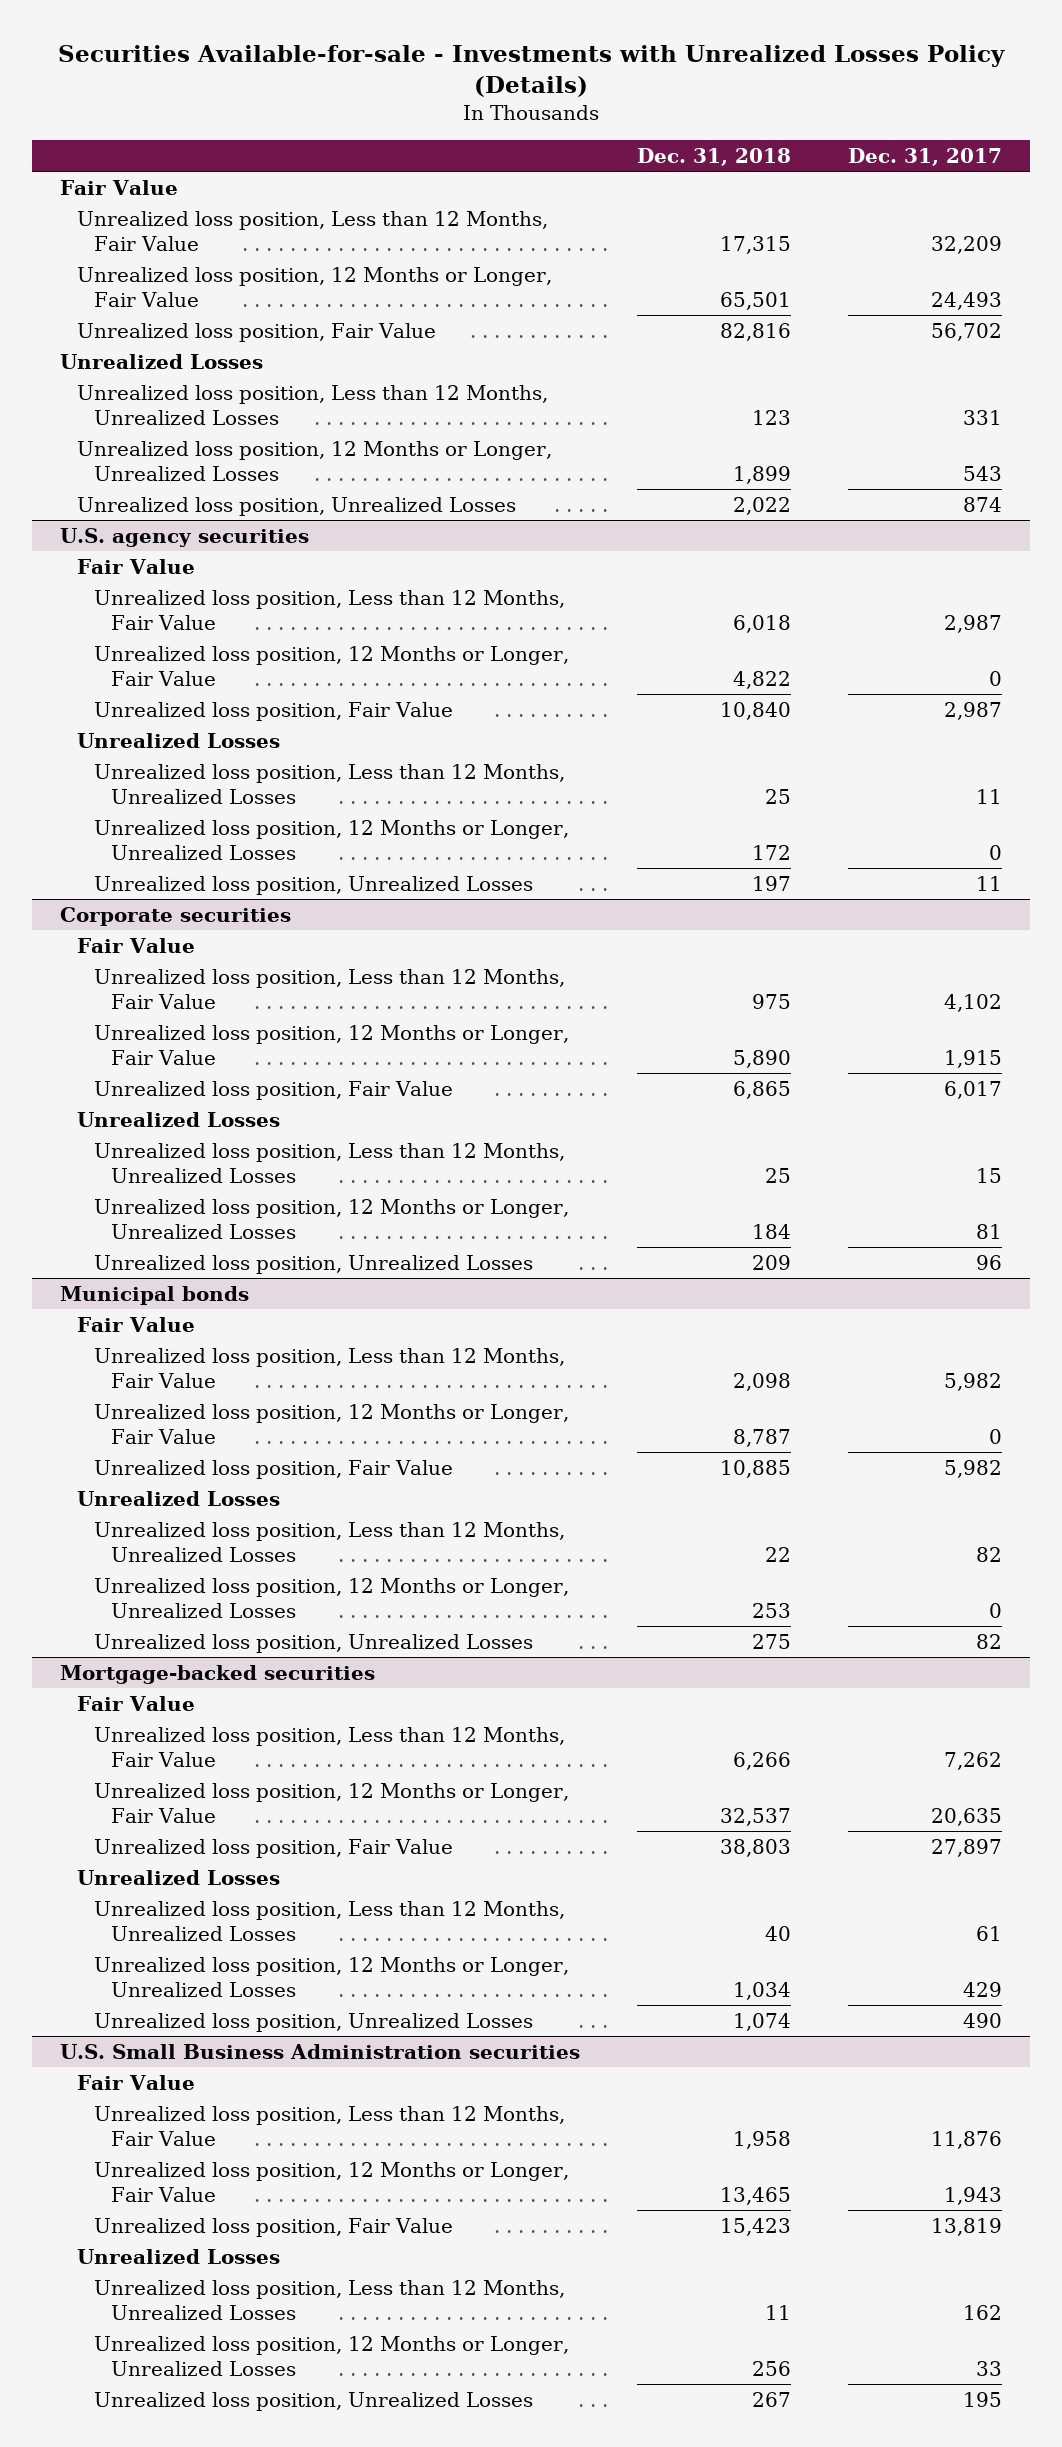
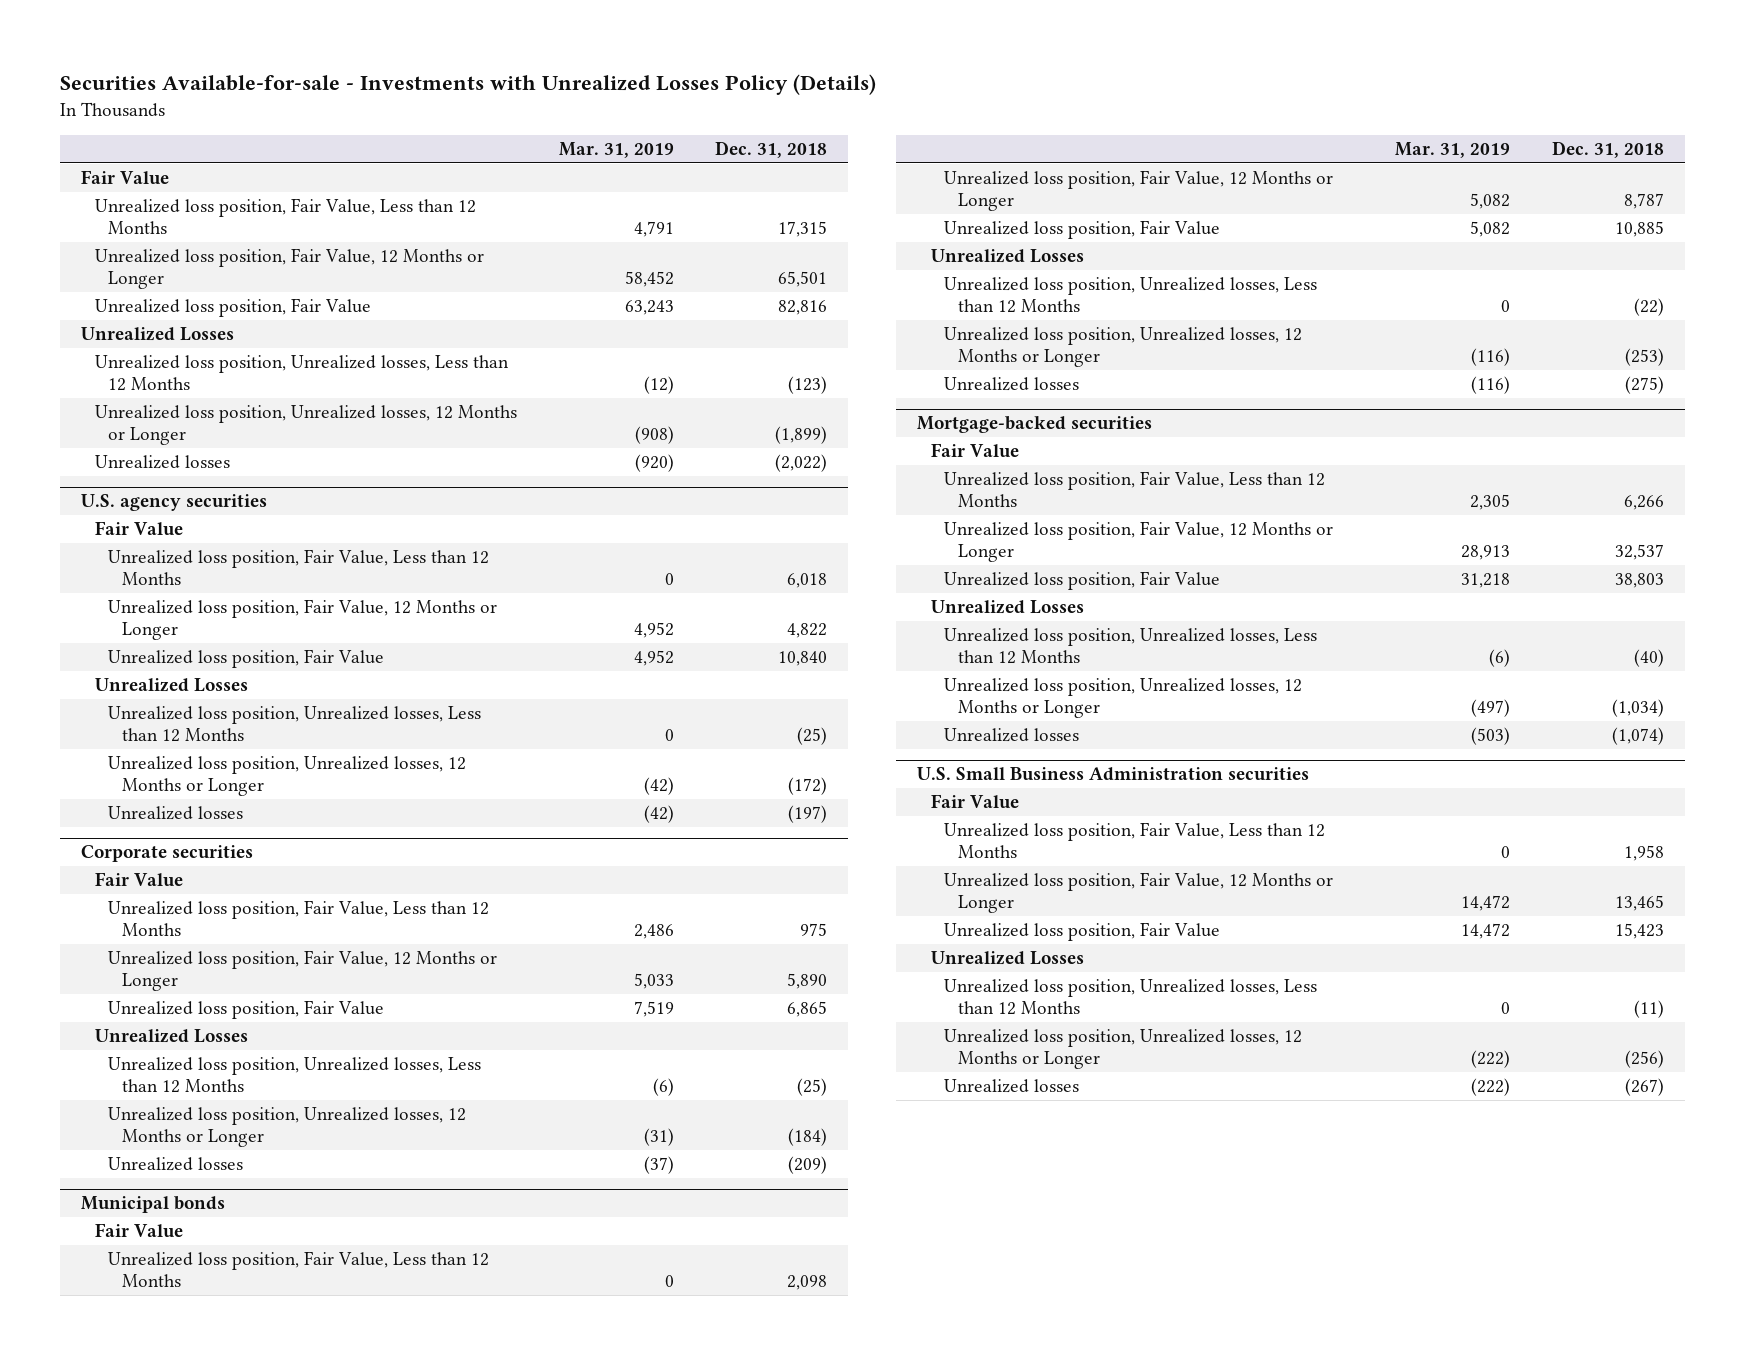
[847,147,1002,166] Dec. 31, 2017 -> none
none -> [558,142,674,159] Mar. 31, 2019
[77,210,549,251] Unrealized loss position, Less than 12 Months, Fair Value -> [94,198,476,235] Unrealized loss position, Fair Value, Less than 12 Months
[77,266,553,307] Unrealized loss position, 12 Months or Longer, Fair Value -> [94,248,484,290] Unrealized loss position, Fair Value, 12 Months or Longer
[77,384,549,425] Unrealized loss position, Less than 12 Months, Unrealized Losses -> [94,355,509,392] Unrealized loss position, Unrealized losses, Less than 12 Months
[751,409,791,425] 123 -> [788,376,828,395] (123)
[77,440,553,481] Unrealized loss position, 12 Months or Longer, Unrealized Losses -> [94,405,517,446] Unrealized loss position, Unrealized losses, 12 Months or Longer
[732,465,791,484] 1,899 -> [775,426,828,445] (1,899)
[77,496,517,516] Unrealized loss position, Unrealized Losses -> [94,455,230,470] Unrealized losses
[732,496,791,515] 2,022 -> [775,454,828,473] (2,022)
[93,589,565,630] Unrealized loss position, Less than 12 Months, Fair Value -> [108,549,490,586] Unrealized loss position, Fair Value, Less than 12 Months
[93,645,569,686] Unrealized loss position, 12 Months or Longer, Fair Value -> [108,599,498,641] Unrealized loss position, Fair Value, 12 Months or Longer
[93,763,565,804] Unrealized loss position, Less than 12 Months, Unrealized Losses -> [108,706,482,743] Unrealized loss position, Unrealized losses, Less than 12 Months
[764,788,791,804] 25 -> [797,727,828,746] (25)
[93,819,569,860] Unrealized loss position, 12 Months or Longer, Unrealized Losses -> [108,756,467,797] Unrealized loss position, Unrealized losses, 12 Months or Longer
[751,844,791,860] 172 -> [788,777,828,796] (172)
[93,875,533,895] Unrealized loss position, Unrealized Losses -> [108,806,244,821] Unrealized losses
[751,875,791,891] 197 -> [788,805,828,824] (197)
[93,968,565,1009] Unrealized loss position, Less than 12 Months, Fair Value -> [108,900,490,937] Unrealized loss position, Fair Value, Less than 12 Months
[93,1024,569,1065] Unrealized loss position, 12 Months or Longer, Fair Value -> [108,950,498,992] Unrealized loss position, Fair Value, 12 Months or Longer
[93,1142,565,1183] Unrealized loss position, Less than 12 Months, Unrealized Losses -> [108,1057,482,1094] Unrealized loss position, Unrealized losses, Less than 12 Months
[764,1167,791,1183] 25 -> [797,1078,828,1097] (25)
[93,1198,569,1239] Unrealized loss position, 12 Months or Longer, Unrealized Losses -> [108,1107,467,1148] Unrealized loss position, Unrealized losses, 12 Months or Longer
[751,1223,791,1239] 184 -> [788,1128,828,1147] (184)
[93,1254,533,1274] Unrealized loss position, Unrealized Losses -> [108,1157,244,1172] Unrealized losses
[751,1254,791,1270] 209 -> [788,1156,828,1175] (209)
[93,1347,565,1388] Unrealized loss position, Less than 12 Months, Fair Value -> [108,1251,490,1288] Unrealized loss position, Fair Value, Less than 12 Months
[93,1403,569,1444] Unrealized loss position, 12 Months or Longer, Fair Value -> [944,170,1334,212] Unrealized loss position, Fair Value, 12 Months or Longer
[93,1521,565,1562] Unrealized loss position, Less than 12 Months, Unrealized Losses -> [944,277,1318,314] Unrealized loss position, Unrealized losses, Less than 12 Months
[764,1546,791,1562] 22 -> [1633,298,1664,317] (22)
[93,1577,569,1618] Unrealized loss position, 12 Months or Longer, Unrealized Losses -> [944,327,1303,368] Unrealized loss position, Unrealized losses, 12 Months or Longer
[751,1602,791,1618] 253 -> [1624,348,1664,367] (253)
[93,1633,533,1653] Unrealized loss position, Unrealized Losses -> [944,377,1080,392] Unrealized losses
[751,1633,791,1649] 275 -> [1624,376,1664,395] (275)
[93,1726,565,1767] Unrealized loss position, Less than 12 Months, Fair Value -> [944,471,1326,508] Unrealized loss position, Fair Value, Less than 12 Months
[93,1782,569,1823] Unrealized loss position, 12 Months or Longer, Fair Value -> [944,521,1334,563] Unrealized loss position, Fair Value, 12 Months or Longer
[93,1900,565,1941] Unrealized loss position, Less than 12 Months, Unrealized Losses -> [944,628,1318,665] Unrealized loss position, Unrealized losses, Less than 12 Months
[764,1925,791,1941] 40 -> [1633,649,1664,668] (40)
[93,1956,569,1997] Unrealized loss position, 12 Months or Longer, Unrealized Losses -> [944,678,1303,719] Unrealized loss position, Unrealized losses, 12 Months or Longer
[732,1981,791,2000] 1,034 -> [1611,699,1664,718] (1,034)
[93,2012,533,2032] Unrealized loss position, Unrealized Losses -> [944,728,1080,743] Unrealized losses
[732,2012,791,2031] 1,074 -> [1611,727,1664,746] (1,074)
[93,2105,565,2146] Unrealized loss position, Less than 12 Months, Fair Value -> [944,822,1326,859] Unrealized loss position, Fair Value, Less than 12 Months
[93,2161,569,2202] Unrealized loss position, 12 Months or Longer, Fair Value -> [944,872,1334,914] Unrealized loss position, Fair Value, 12 Months or Longer
[93,2279,565,2320] Unrealized loss position, Less than 12 Months, Unrealized Losses -> [944,979,1318,1016] Unrealized loss position, Unrealized losses, Less than 12 Months
[764,2304,791,2320] 11 -> [1633,1000,1664,1019] (11)
[93,2335,569,2376] Unrealized loss position, 12 Months or Longer, Unrealized Losses -> [944,1029,1303,1070] Unrealized loss position, Unrealized losses, 12 Months or Longer
[751,2360,791,2376] 256 -> [1624,1050,1664,1069] (256)
[93,2391,533,2411] Unrealized loss position, Unrealized Losses -> [944,1079,1080,1094] Unrealized losses
[751,2391,791,2407] 267 -> [1624,1078,1664,1097] (267)

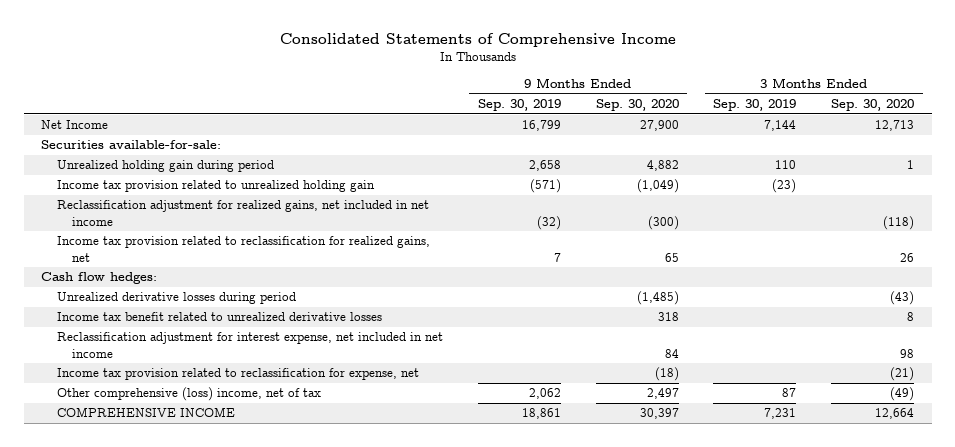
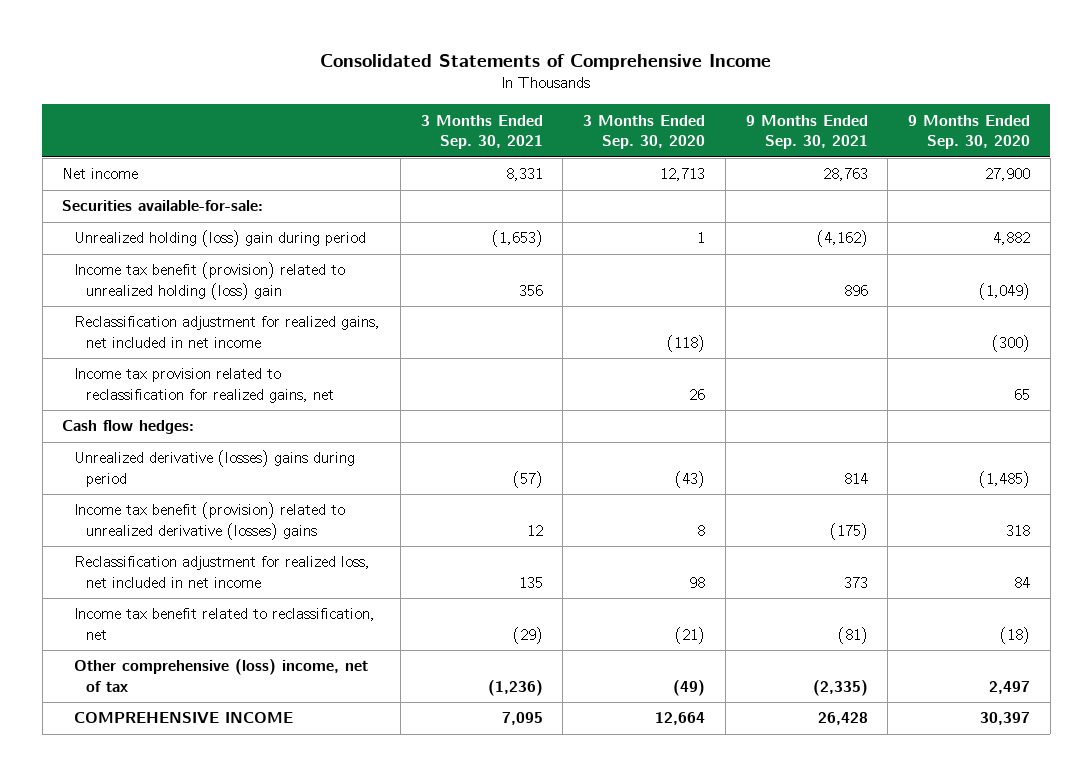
[477,99,561,112] Sep. 30, 2019 -> none
[713,99,797,112] Sep. 30, 2019 -> none
none -> [420,114,543,150] 3 Months Ended Sep. 30, 2021
none -> [745,114,868,150] 9 Months Ended Sep. 30, 2021
[41,120,109,130] Net Income -> [62,168,139,180] Net income
[56,160,274,173] Unrealized holding gain during period -> [74,230,367,248] Unrealized holding (loss) gain during period
[56,180,375,193] Income tax provision related to unrealized holding gain -> [74,262,346,300] Income tax benefit (provision) related to unrealized holding (loss) gain
[56,292,296,305] Unrealized derivative losses during period -> [74,450,356,487] Unrealized derivative (losses) gains during period
[56,312,382,322] Income tax benefit related to unrealized derivative losses -> [74,502,346,540] Income tax benefit (provision) related to unrealized derivative (losses) gains
[56,332,443,358] Reclassification adjustment for interest expense, net included in net income -> [74,556,371,588] Reclassification adjustment for realized loss, net included in net income
[56,368,419,381] Income tax provision related to reclassification for expense, net -> [74,608,376,640] Income tax benefit related to reclassification, net

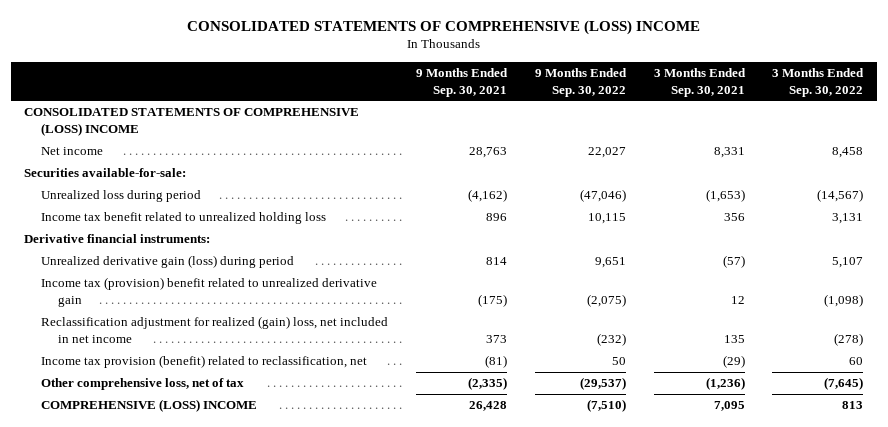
[320,53,772,70] Consolidated Statements of Comprehensive Income -> [186,19,700,35] CONSOLIDATED STATEMENTS OF COMPREHENSIVE (LOSS) INCOME
[583,114,706,150] 3 Months Ended Sep. 30, 2020 -> none
[907,114,1030,150] 9 Months Ended Sep. 30, 2020 -> none
none -> [534,67,627,97] 9 Months Ended Sep. 30, 2022
none -> [772,67,865,97] 3 Months Ended Sep. 30, 2022
none -> [24,108,360,136] CONSOLIDATED STATEMENTS OF COMPREHENSIVE (LOSS) INCOME
[74,316,381,348] Reclassification adjustment for realized gains, net included in net income -> none
[74,368,335,403] Income tax provision related to reclassification for realized gains, net -> none
[62,420,195,435] Cash flow hedges: -> none
[74,230,367,248] Unrealized holding (loss) gain during period -> [41,190,202,203] Unrealized loss during period
[74,262,346,300] Income tax benefit (provision) related to unrealized holding (loss) gain -> [41,212,327,225] Income tax benefit related to unrealized holding loss
none -> [24,234,211,244] Derivative financial instruments:
[74,450,356,487] Unrealized derivative (losses) gains during period -> [41,255,295,269] Unrealized derivative gain (loss) during period
[74,502,346,540] Income tax benefit (provision) related to unrealized derivative (losses) gains -> [41,277,378,307] Income tax (provision) benefit related to unrealized derivative gain
[74,556,371,588] Reclassification adjustment for realized loss, net included in net income -> [41,316,389,343] Reclassification adjustment for realized (gain) loss, net included in net income
[74,608,376,640] Income tax benefit related to reclassification, net -> [41,355,368,369] Income tax provision (benefit) related to reclassification, net
[74,659,369,692] Other comprehensive (loss) income, net of tax -> [41,378,245,391] Other comprehensive loss, net of tax
[74,712,294,724] COMPREHENSIVE INCOME -> [41,399,258,413] COMPREHENSIVE (LOSS) INCOME

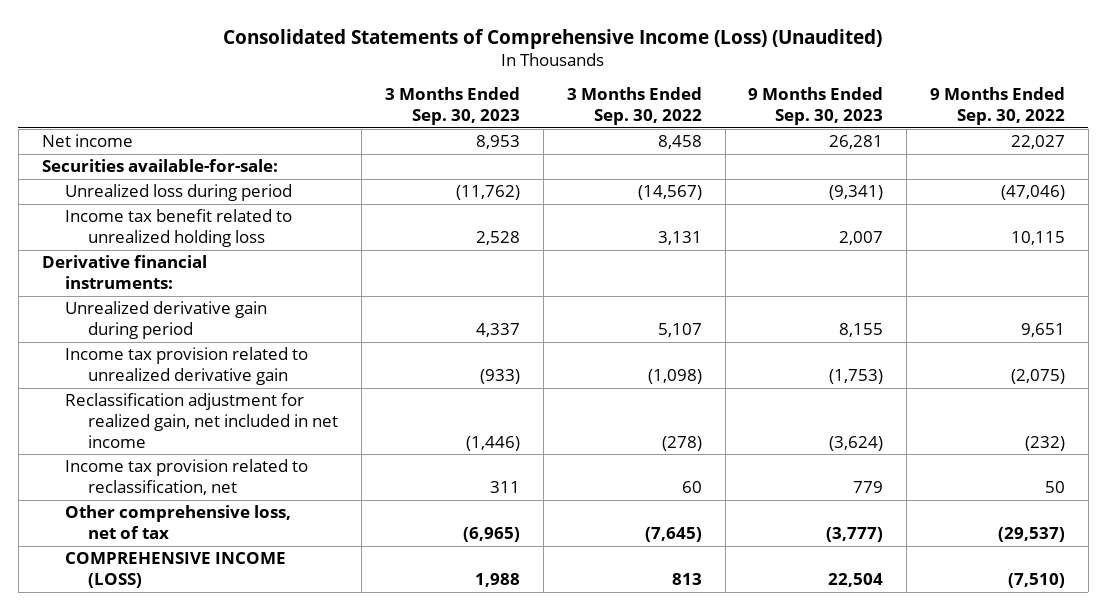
[186,19,700,35] CONSOLIDATED STATEMENTS OF COMPREHENSIVE (LOSS) INCOME -> [223,28,883,49] Consolidated Statements of Comprehensive Income (Loss) (Unaudited)
[415,67,508,97] 9 Months Ended Sep. 30, 2021 -> none
[653,67,746,97] 3 Months Ended Sep. 30, 2021 -> none
none -> [384,87,520,125] 3 Months Ended Sep. 30, 2023
none -> [748,87,884,125] 9 Months Ended Sep. 30, 2023
[24,108,360,136] CONSOLIDATED STATEMENTS OF COMPREHENSIVE (LOSS) INCOME -> none
[41,255,295,269] Unrealized derivative gain (loss) during period -> [64,301,267,339] Unrealized derivative gain during period
[41,277,378,307] Income tax (provision) benefit related to unrealized derivative gain -> [64,347,308,385] Income tax provision related to unrealized derivative gain
[41,316,389,343] Reclassification adjustment for realized (gain) loss, net included in net income -> [64,393,339,448] Reclassification adjustment for realized gain, net included in net income
[41,355,368,369] Income tax provision (benefit) related to reclassification, net -> [64,459,308,495] Income tax provision related to reclassification, net
[41,399,258,413] COMPREHENSIVE (LOSS) INCOME -> [64,552,286,588] COMPREHENSIVE INCOME (LOSS)

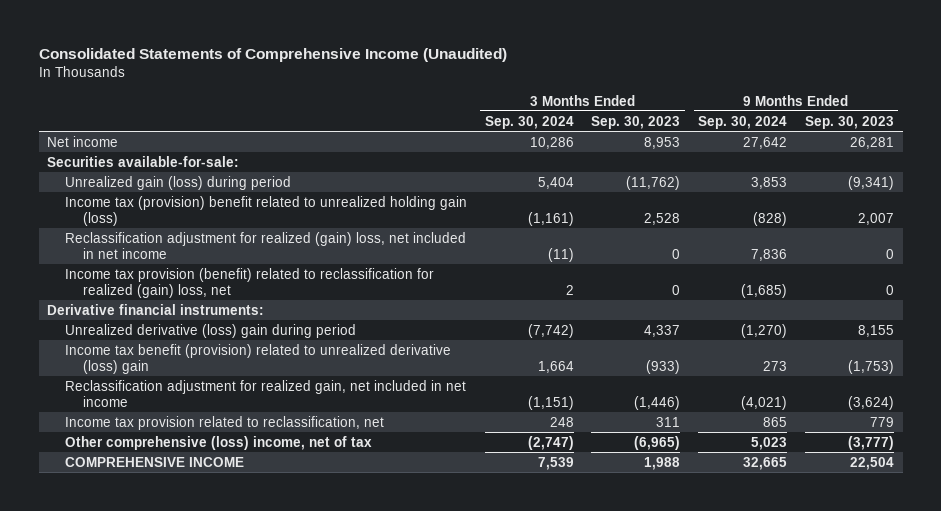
[223,28,883,49] Consolidated Statements of Comprehensive Income (Loss) (Unaudited) -> [38,48,507,63] Consolidated Statements of Comprehensive Income (Unaudited)
[566,87,702,125] 3 Months Ended Sep. 30, 2022 -> none
[930,87,1066,125] 9 Months Ended Sep. 30, 2022 -> none
none -> [484,115,574,129] Sep. 30, 2024
none -> [698,115,788,129] Sep. 30, 2024
[64,184,292,202] Unrealized loss during period -> [64,175,291,190] Unrealized gain (loss) during period
[64,209,292,247] Income tax benefit related to unrealized holding loss -> [64,195,467,226] Income tax (provision) benefit related to unrealized holding gain (loss)
none -> [64,231,466,259] Reclassification adjustment for realized (gain) loss, net included in net income
none -> [64,267,434,298] Income tax provision (benefit) related to reclassification for realized (gain) loss, net
[64,301,267,339] Unrealized derivative gain during period -> [64,323,356,338] Unrealized derivative (loss) gain during period
[64,347,308,385] Income tax provision related to unrealized derivative gain -> [64,343,451,374] Income tax benefit (provision) related to unrealized derivative (loss) gain
[64,505,291,539] Other comprehensive loss, net of tax -> [64,435,372,450] Other comprehensive (loss) income, net of tax
[64,552,286,588] COMPREHENSIVE INCOME (LOSS) -> [64,456,244,467] COMPREHENSIVE INCOME

